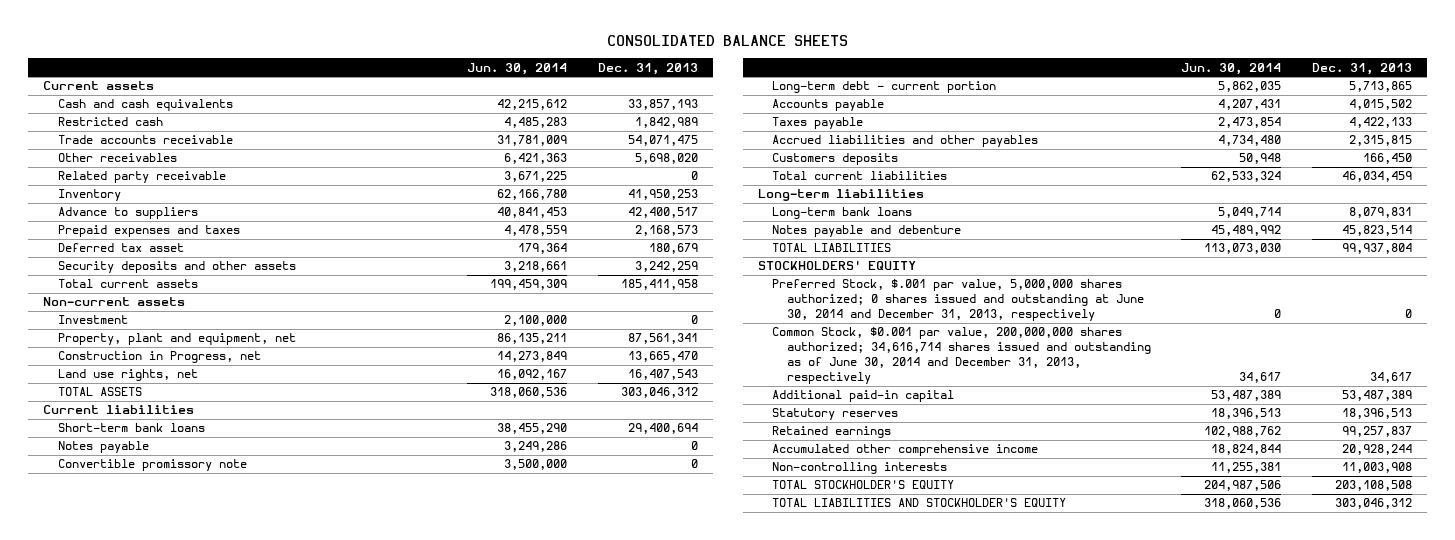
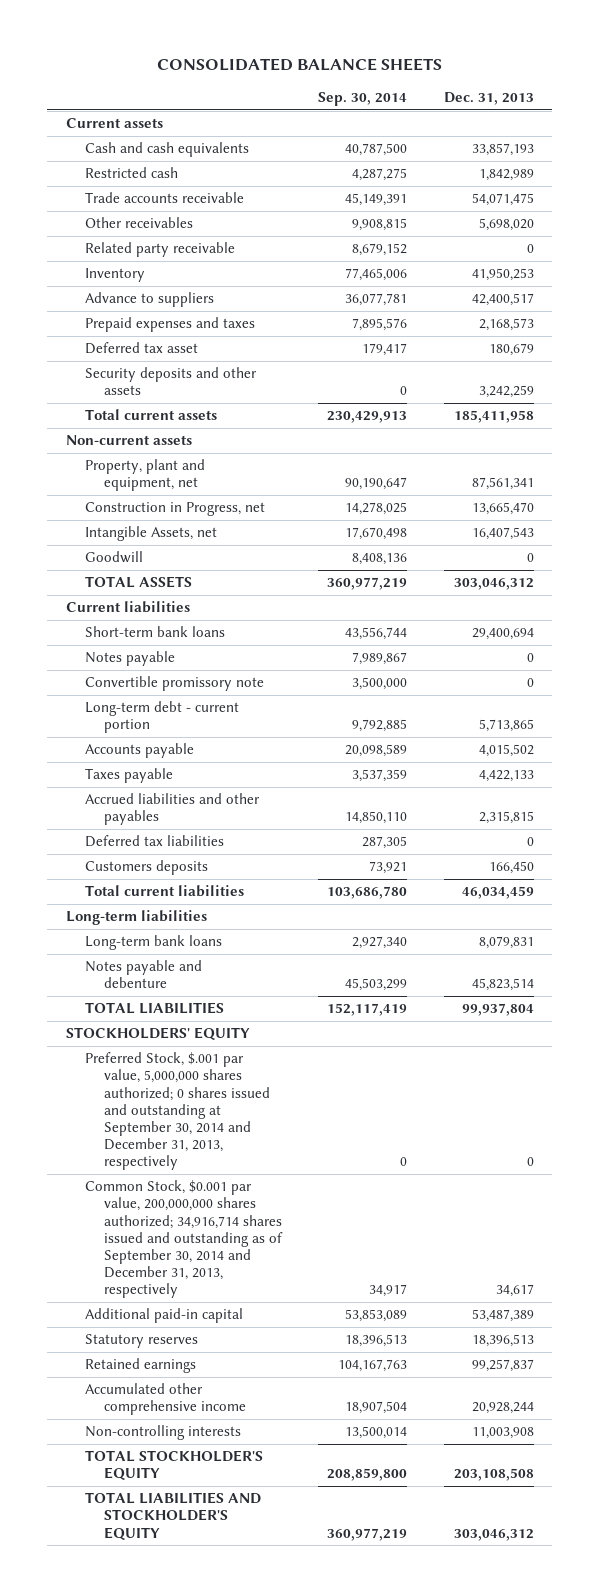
[466,62,567,75] Jun. 30, 2014 -> none
none -> [318,92,408,107] Sep. 30, 2014
[57,315,128,325] Investment -> none
[57,369,198,382] Land use rights, net -> [84,526,217,542] Intangible Assets, net
none -> [84,551,143,564] Goodwill
none -> [84,835,224,848] Deferred tax liabilities
[772,279,1144,322] Preferred Stock, $.001 par value, 5,000,000 shares authorized; 0 shares issued and outstanding at June 30, 2014 and December 31, 2013, respectively -> [84,1052,270,1171] Preferred Stock, $.001 par value, 5,000,000 shares authorized; 0 shares issued and outstanding at September 30, 2014 and December 31, 2013, respectively
[772,327,1151,385] Common Stock, $0.001 par value, 200,000,000 shares authorized; 34,616,714 shares issued and outstanding as of June 30, 2014 and December 31, 2013, respectively -> [84,1180,283,1299] Common Stock, $0.001 par value, 200,000,000 shares authorized; 34,916,714 shares issued and outstanding as of September 30, 2014 and December 31, 2013, respectively

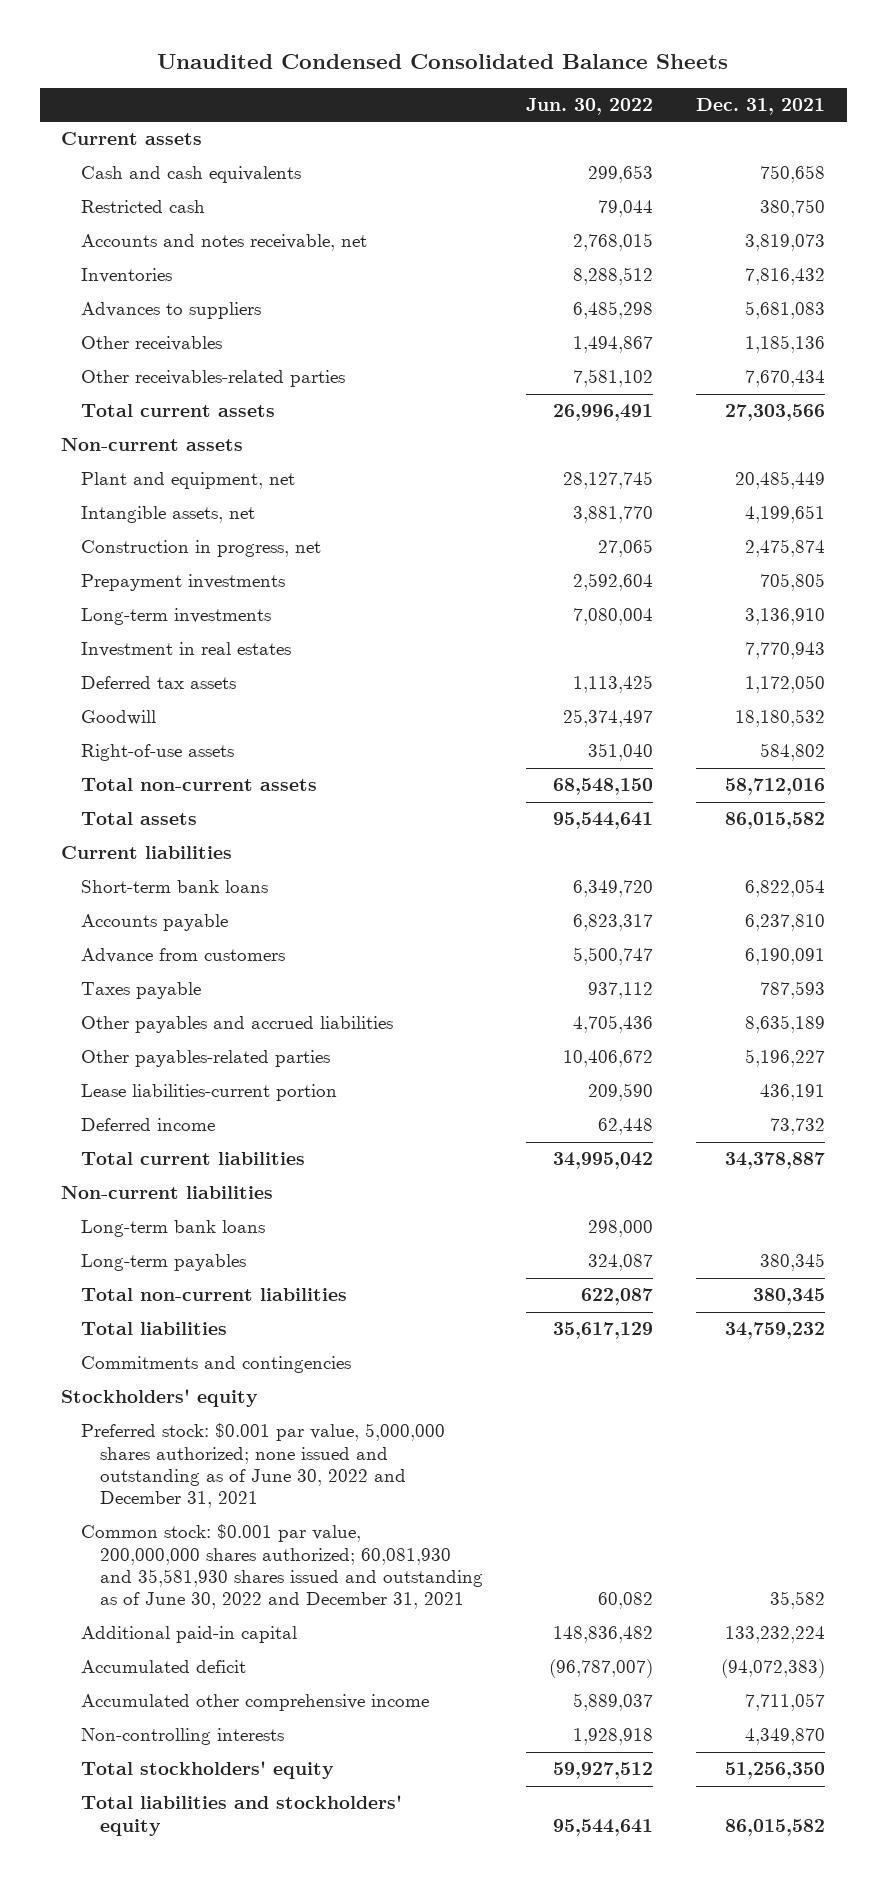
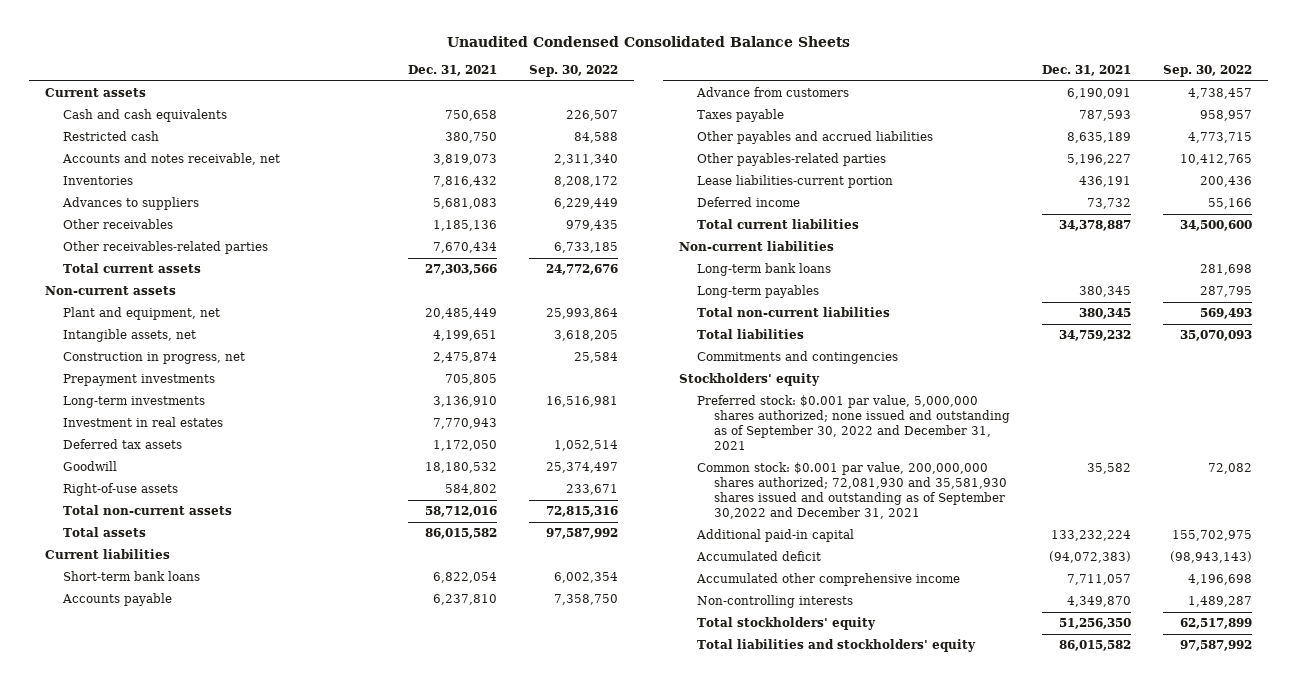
[526,98,654,116] Jun. 30, 2022 -> none
none -> [529,65,619,78] Sep. 30, 2022
[80,1423,445,1509] Preferred stock: $0.001 par value, 5,000,000 shares authorized; none issued and outstanding as of June 30, 2022 and December 31, 2021 -> [696,395,1011,451] Preferred stock: $0.001 par value, 5,000,000 shares authorized; none issued and outstanding as of September 30, 2022 and December 31, 2021
[80,1524,483,1610] Common stock: $0.001 par value, 200,000,000 shares authorized; 60,081,930 and 35,581,930 shares issued and outstanding as of June 30, 2022 and December 31, 2021 -> [696,462,1008,520] Common stock: $0.001 par value, 200,000,000 shares authorized; 72,081,930 and 35,581,930 shares issued and outstanding as of September 30,2022 and December 31, 2021

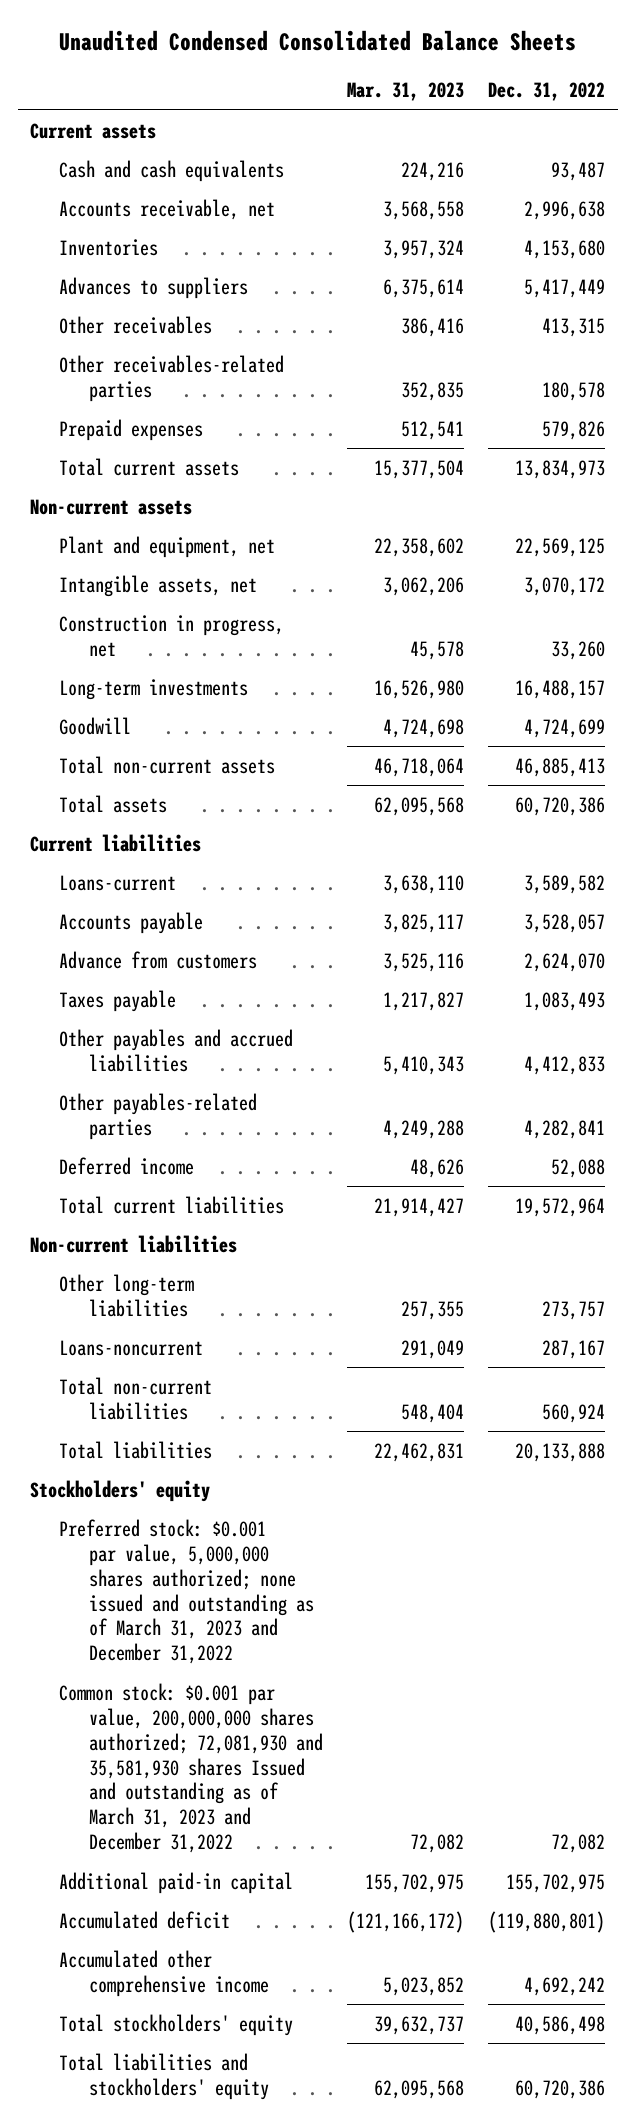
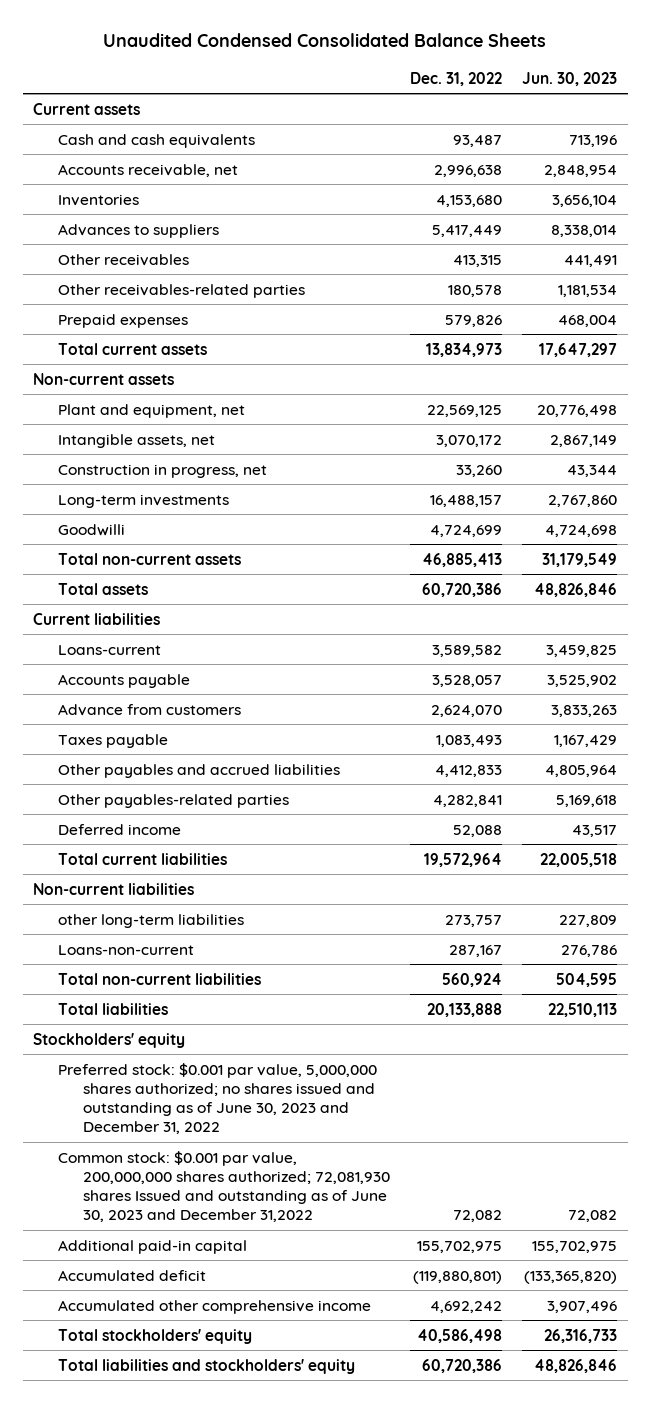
[347,82,465,102] Mar. 31, 2023 -> none
none -> [522,71,618,86] Jun. 30, 2023
[59,716,132,735] Goodwill -> [58,523,126,536] Goodwilli
[59,1273,195,1317] Other long-term liabilities -> [58,913,245,928] other long-term liabilities
[59,1339,204,1356] Loans-noncurrent -> [58,944,195,955] Loans-non-current
[59,1518,314,1665] Preferred stock: $0.001 par value, 5,000,000 shares authorized; none issued and outstanding as of March 31, 2023 and December 31,2022 -> [58,1062,378,1135] Preferred stock: $0.001 par value, 5,000,000 shares authorized; no shares issued and outstanding as of June 30, 2023 and December 31, 2022
[59,1682,323,1854] Common stock: $0.001 par value, 200,000,000 shares authorized; 72,081,930 and 35,581,930 shares Issued and outstanding as of March 31, 2023 and December 31,2022 -> [58,1150,390,1223] Common stock: $0.001 par value, 200,000,000 shares authorized; 72,081,930 shares Issued and outstanding as of June 30, 2023 and December 31,2022

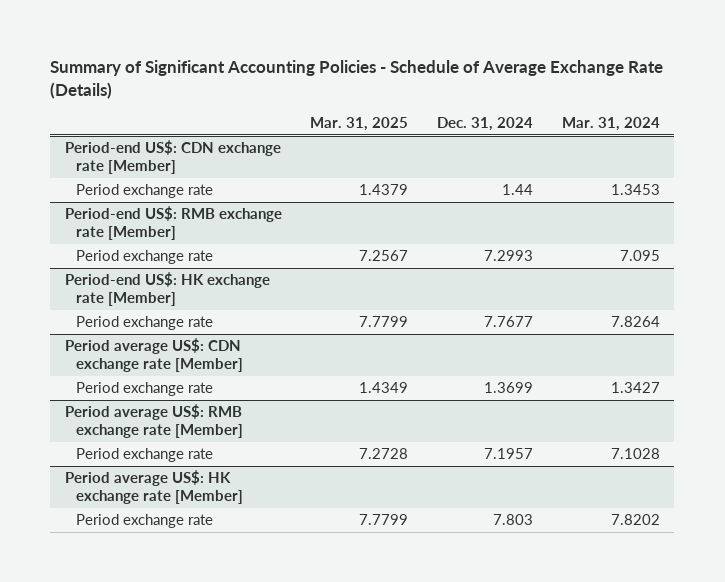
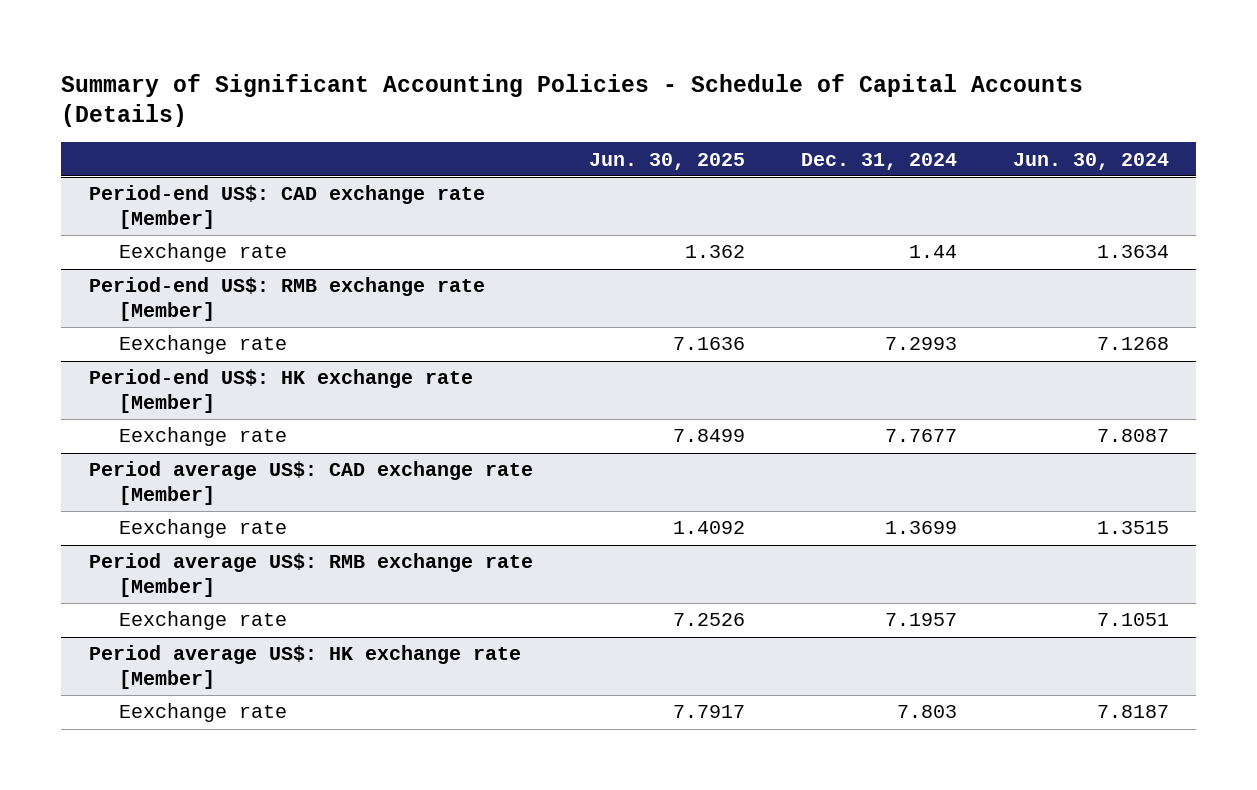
[50,60,664,100] Summary of Significant Accounting Policies - Schedule of Average Exchange Rate (Details) -> [60,73,1083,128] Summary of Significant Accounting Policies - Schedule of Capital Accounts (Details)
[310,117,409,132] Mar. 31, 2025 -> none
[561,117,660,132] Mar. 31, 2024 -> none
none -> [588,152,745,170] Jun. 30, 2025
none -> [1012,152,1169,170] Jun. 30, 2024
[64,140,281,175] Period-end US$: CDN exchange rate [Member] -> [88,185,485,229] Period-end US$: CAD exchange rate [Member]
[76,184,214,199] Period exchange rate -> [119,243,288,263] Eexchange rate
[76,250,214,265] Period exchange rate -> [119,335,288,355] Eexchange rate
[76,316,214,331] Period exchange rate -> [119,427,288,447] Eexchange rate
[64,338,244,373] Period average US$: CDN exchange rate [Member] -> [88,461,533,505] Period average US$: CAD exchange rate [Member]
[76,382,214,397] Period exchange rate -> [119,519,288,539] Eexchange rate
[76,448,214,463] Period exchange rate -> [119,611,288,631] Eexchange rate
[76,514,214,529] Period exchange rate -> [119,703,288,723] Eexchange rate

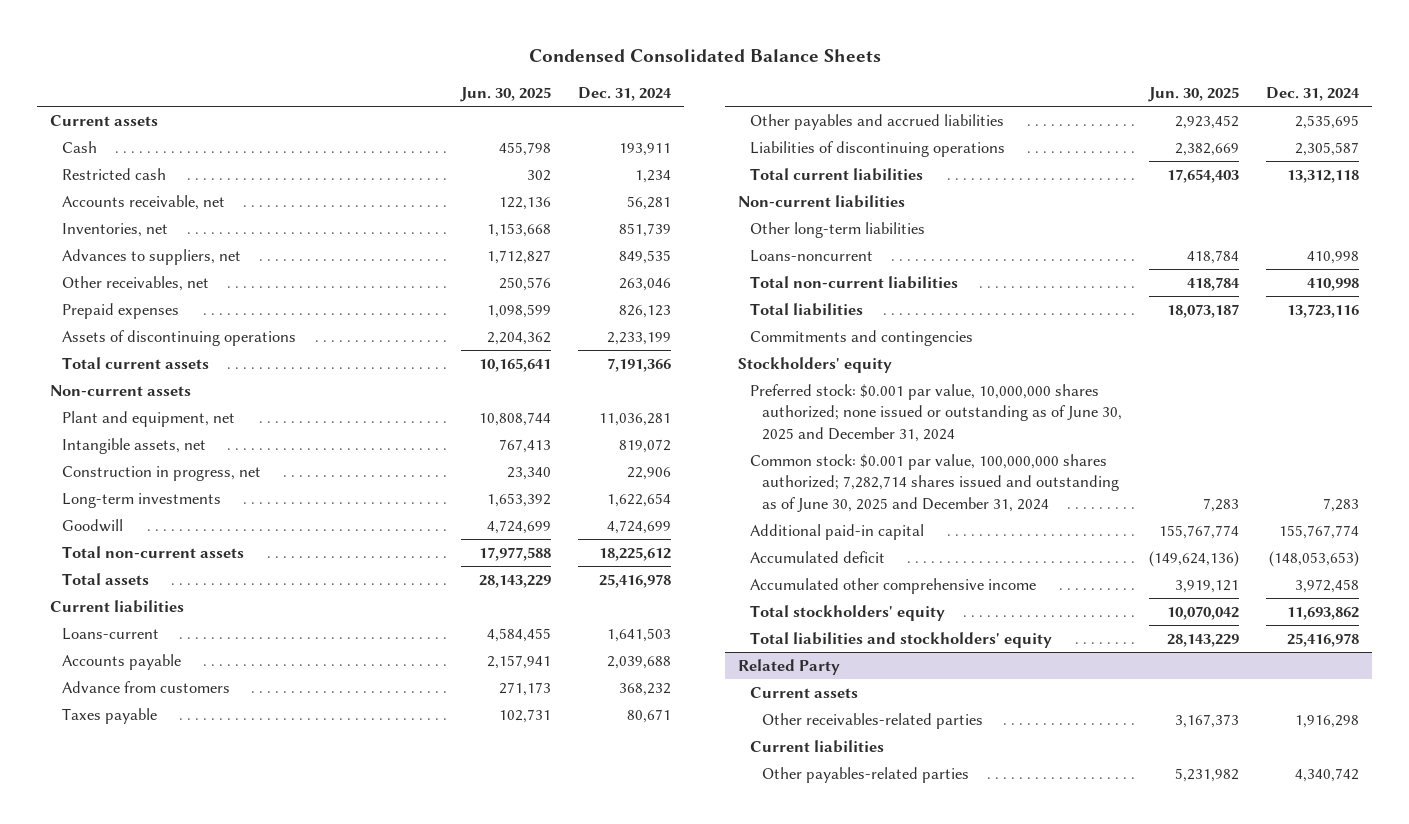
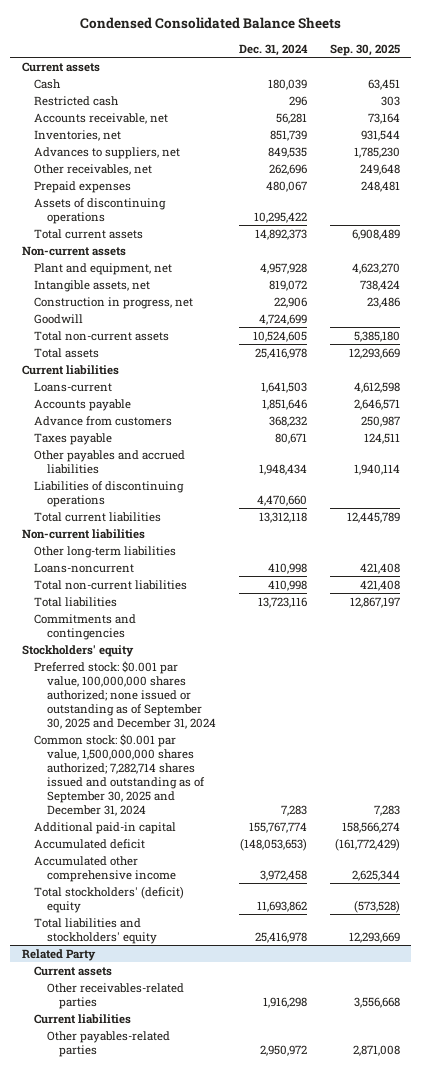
[459,86,551,102] Jun. 30, 2025 -> none
none -> [329,43,400,56] Sep. 30, 2025
[618,142,671,156] 193,911 -> [267,78,307,90] 180,039
[634,169,671,183] 1,234 -> [288,95,307,106] 296
[618,277,671,291] 263,046 -> [268,163,307,175] 262,696
[618,304,671,318] 826,123 -> [265,180,307,192] 480,067
[606,331,671,345] 2,233,199 -> [253,211,307,223] 10,295,422
[606,357,671,372] 7,191,366 -> [254,228,307,240] 14,892,373
[598,412,671,426] 11,036,281 -> [259,262,307,274] 4,957,928
[62,492,222,508] Long-term investments -> none
[598,546,671,561] 18,225,612 -> [252,330,307,342] 10,524,605
[606,655,671,669] 2,039,688 -> [261,398,307,410] 1,851,646
[1294,114,1359,129] 2,535,695 -> [258,463,307,475] 1,948,434
[1294,141,1359,156] 2,305,587 -> [256,494,307,506] 4,470,660
[750,383,1123,442] Preferred stock: $0.001 par value, 10,000,000 shares authorized; none issued or outstanding as of June 30, 2025 and December 31, 2024 -> [34,660,216,729] Preferred stock: $0.001 par value, 100,000,000 shares authorized; none issued or outstanding as of September 30, 2025 and December 31, 2024
[750,453,1120,512] Common stock: $0.001 par value, 100,000,000 shares authorized; 7,282,714 shares issued and outstanding as of June 30, 2025 and December 31, 2024 -> [34,733,205,816] Common stock: $0.001 par value, 1,500,000,000 shares authorized; 7,282,714 shares issued and outstanding as of September 30, 2025 and December 31, 2024
[750,604,946,621] Total stockholders' equity -> [34,885,185,913] Total stockholders' (deficit) equity
[1294,767,1359,782] 4,340,742 -> [259,1044,307,1056] 2,950,972

